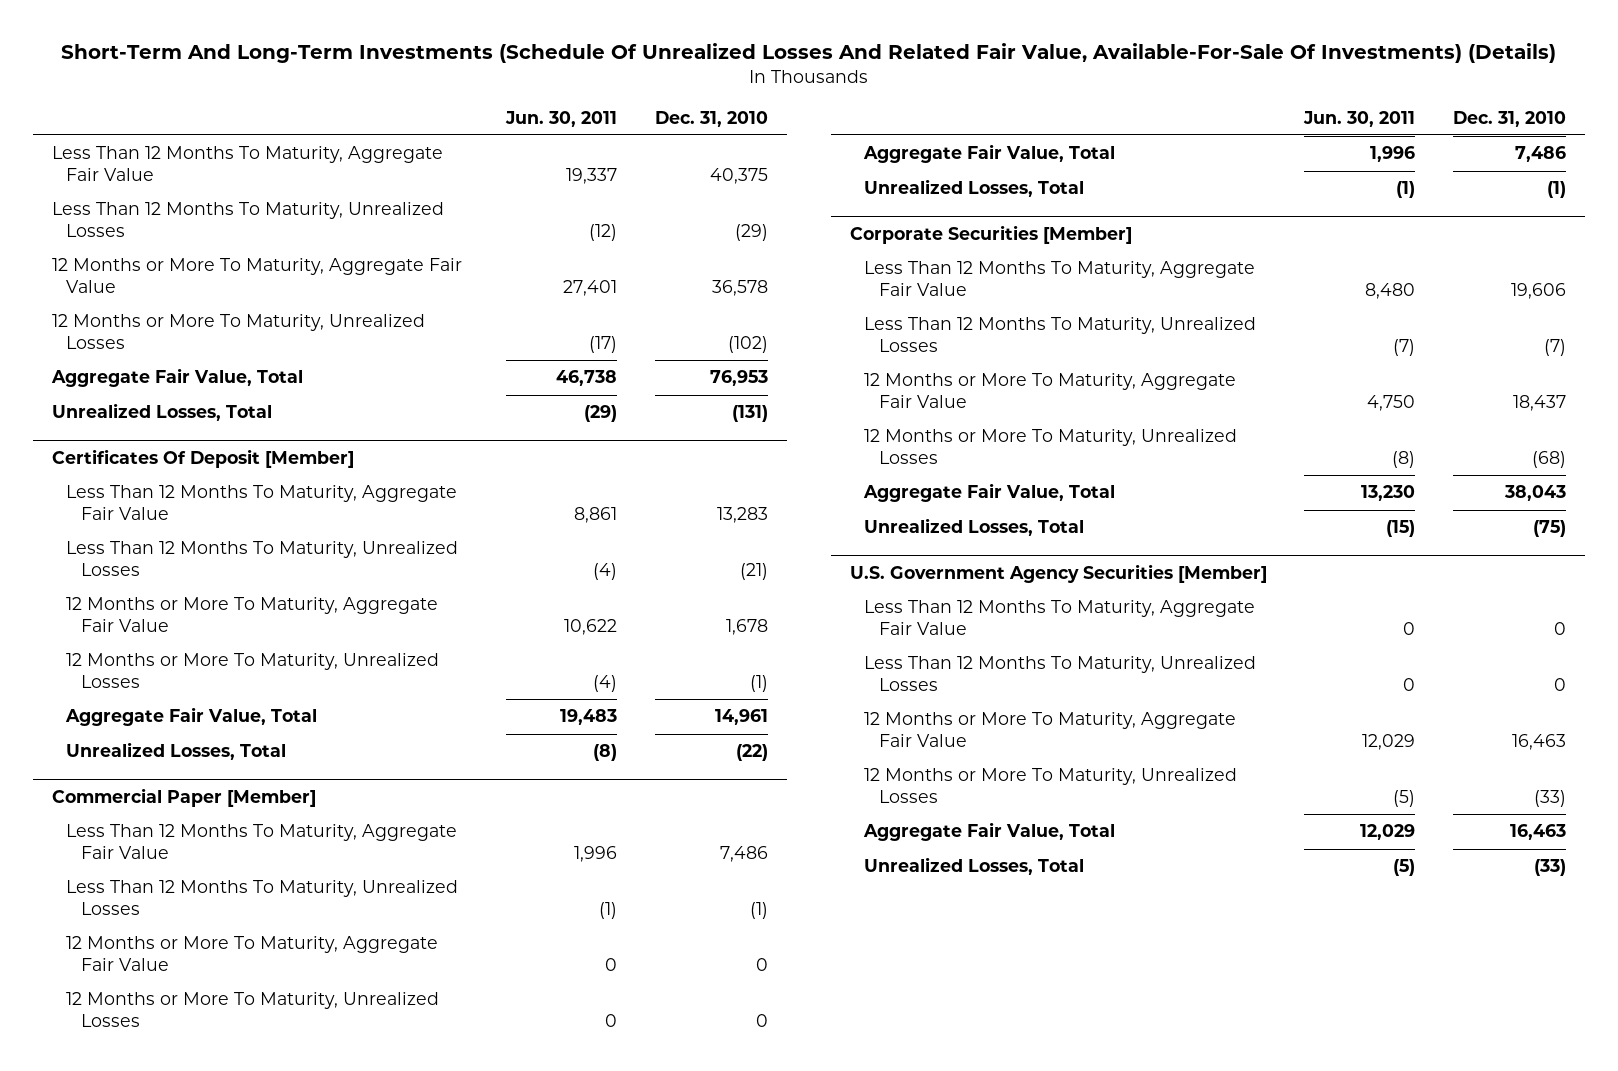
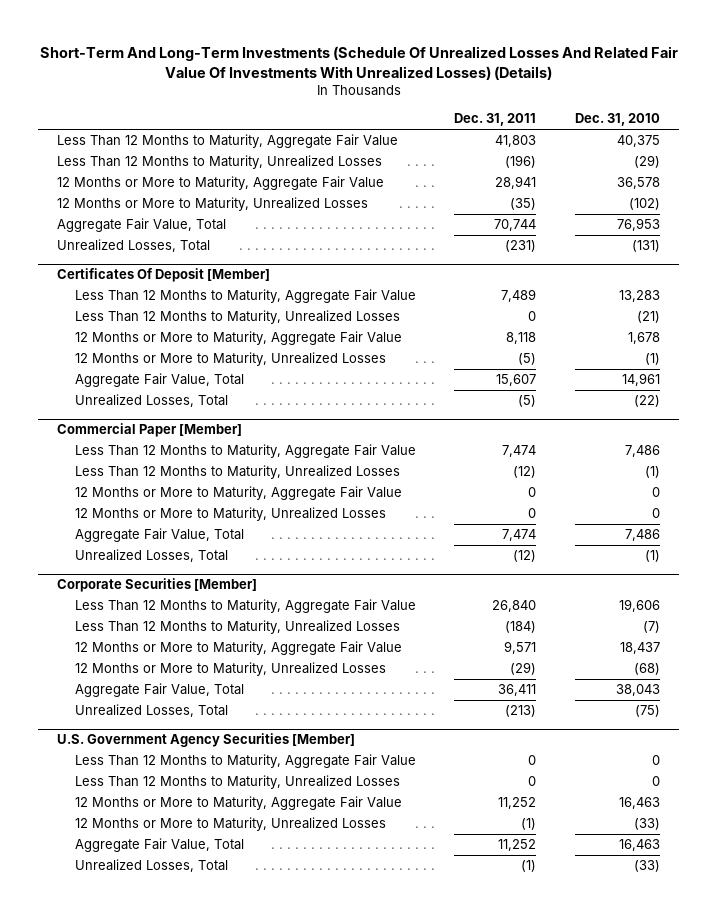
[60,43,1556,64] Short-Term And Long-Term Investments (Schedule Of Unrealized Losses And Related Fair Value, Available-For-Sale Of Investments) (Details) -> [39,46,678,81] Short-Term And Long-Term Investments (Schedule Of Unrealized Losses And Related Fair Value Of Investments With Unrealized Losses) (Details)
[505,110,618,127] Jun. 30, 2011 -> none
none -> [454,113,537,127] Dec. 31, 2011
[51,146,443,181] Less Than 12 Months To Maturity, Aggregate Fair Value -> [57,134,399,149] Less Than 12 Months to Maturity, Aggregate Fair Value
[51,202,444,237] Less Than 12 Months To Maturity, Unrealized Losses -> [57,155,383,170] Less Than 12 Months to Maturity, Unrealized Losses
[51,258,462,293] 12 Months or More To Maturity, Aggregate Fair Value -> [57,176,385,191] 12 Months or More to Maturity, Aggregate Fair Value
[51,314,425,349] 12 Months or More To Maturity, Unrealized Losses -> [57,197,369,212] 12 Months or More to Maturity, Unrealized Losses
[66,485,458,520] Less Than 12 Months To Maturity, Aggregate Fair Value -> [75,289,417,304] Less Than 12 Months to Maturity, Aggregate Fair Value
[66,541,459,576] Less Than 12 Months To Maturity, Unrealized Losses -> [75,310,401,325] Less Than 12 Months to Maturity, Unrealized Losses
[66,597,439,632] 12 Months or More To Maturity, Aggregate Fair Value -> [75,331,403,346] 12 Months or More to Maturity, Aggregate Fair Value
[66,653,440,688] 12 Months or More To Maturity, Unrealized Losses -> [75,352,387,367] 12 Months or More to Maturity, Unrealized Losses
[66,824,458,859] Less Than 12 Months To Maturity, Aggregate Fair Value -> [75,444,417,459] Less Than 12 Months to Maturity, Aggregate Fair Value
[66,880,459,915] Less Than 12 Months To Maturity, Unrealized Losses -> [75,465,401,480] Less Than 12 Months to Maturity, Unrealized Losses
[66,936,439,971] 12 Months or More To Maturity, Aggregate Fair Value -> [75,486,403,501] 12 Months or More to Maturity, Aggregate Fair Value
[66,992,440,1027] 12 Months or More To Maturity, Unrealized Losses -> [75,507,387,522] 12 Months or More to Maturity, Unrealized Losses
[864,261,1256,296] Less Than 12 Months To Maturity, Aggregate Fair Value -> [75,599,417,614] Less Than 12 Months to Maturity, Aggregate Fair Value
[864,317,1257,352] Less Than 12 Months To Maturity, Unrealized Losses -> [75,620,401,635] Less Than 12 Months to Maturity, Unrealized Losses
[864,373,1237,408] 12 Months or More To Maturity, Aggregate Fair Value -> [75,641,403,656] 12 Months or More to Maturity, Aggregate Fair Value
[864,429,1238,464] 12 Months or More To Maturity, Unrealized Losses -> [75,662,387,677] 12 Months or More to Maturity, Unrealized Losses
[864,600,1256,635] Less Than 12 Months To Maturity, Aggregate Fair Value -> [75,754,417,769] Less Than 12 Months to Maturity, Aggregate Fair Value
[864,656,1257,691] Less Than 12 Months To Maturity, Unrealized Losses -> [75,775,401,790] Less Than 12 Months to Maturity, Unrealized Losses
[864,712,1237,747] 12 Months or More To Maturity, Aggregate Fair Value -> [75,796,403,811] 12 Months or More to Maturity, Aggregate Fair Value
[864,768,1238,803] 12 Months or More To Maturity, Unrealized Losses -> [75,817,387,832] 12 Months or More to Maturity, Unrealized Losses

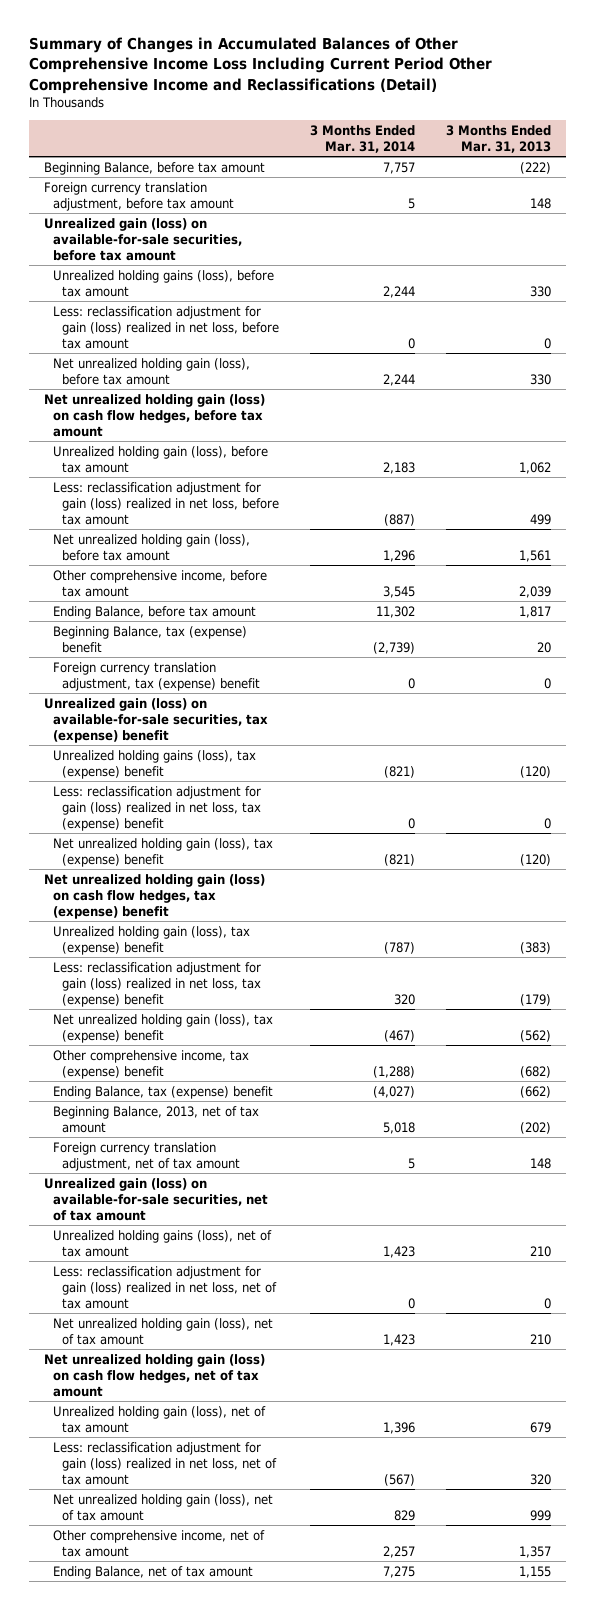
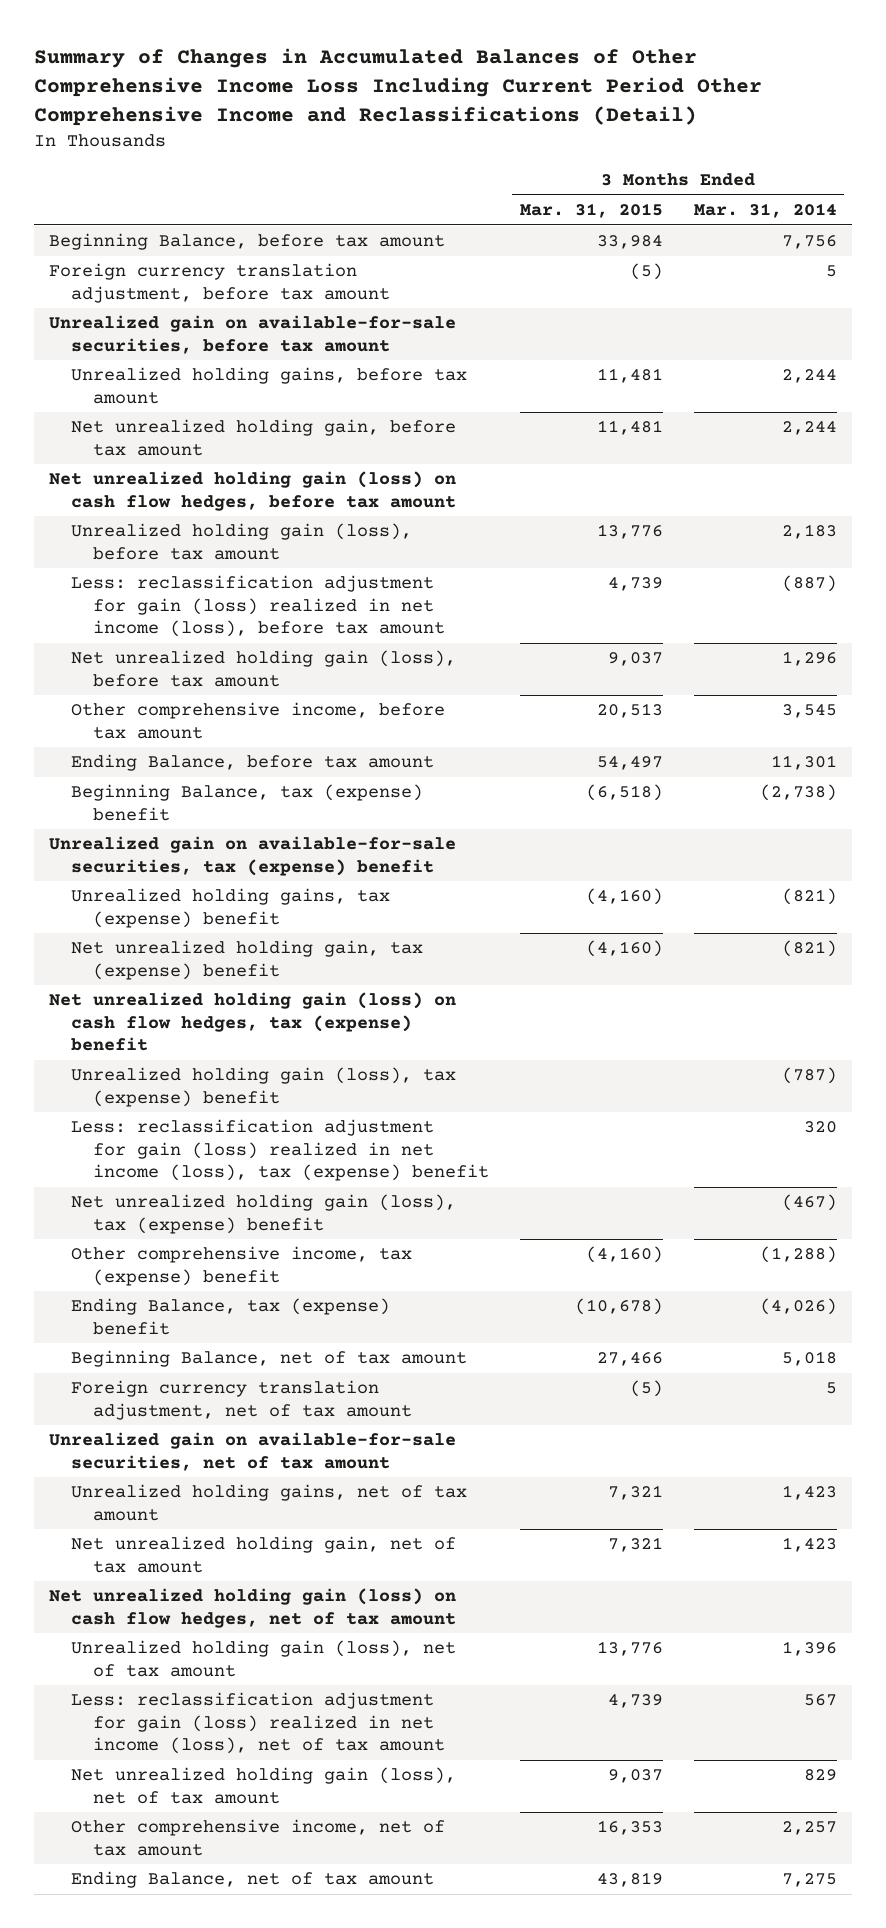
[445,124,551,154] 3 Months Ended Mar. 31, 2013 -> none
none -> [519,203,663,219] Mar. 31, 2015
[383,161,416,174] 7,757 -> [781,235,837,250] 7,756
[53,305,280,349] Less: reclassification adjustment for gain (loss) realized in net loss, before tax amount -> none
[44,217,243,261] Unrealized gain (loss) on available-for-sale securities, before tax amount -> [49,315,457,354] Unrealized gain on available-for-sale securities, before tax amount
[53,269,275,297] Unrealized holding gains (loss), before tax amount -> [71,367,468,404] Unrealized holding gains, before tax amount
[53,357,251,385] Net unrealized holding gain (loss), before tax amount -> [71,419,457,456] Net unrealized holding gain, before tax amount
[53,481,280,525] Less: reclassification adjustment for gain (loss) realized in net loss, before tax amount -> [71,575,446,638] Less: reclassification adjustment for gain (loss) realized in net income (loss), before tax amount
[53,661,261,691] Foreign currency translation adjustment, tax (expense) benefit -> none
[53,785,262,831] Less: reclassification adjustment for gain (loss) realized in net loss, tax (expense) benefit -> none
[376,605,416,618] 11,302 -> [770,755,837,771] 11,301
[373,641,416,654] (2,739) -> [759,784,837,802] (2,738)
[44,697,269,743] Unrealized gain (loss) on available-for-sale securities, tax (expense) benefit -> [49,836,457,876] Unrealized gain on available-for-sale securities, tax (expense) benefit
[53,749,257,779] Unrealized holding gains (loss), tax (expense) benefit -> [71,888,391,928] Unrealized holding gains, tax (expense) benefit
[53,837,274,867] Net unrealized holding gain (loss), tax (expense) benefit -> [71,940,424,980] Net unrealized holding gain, tax (expense) benefit
[53,961,262,1007] Less: reclassification adjustment for gain (loss) realized in net loss, tax (expense) benefit -> [71,1119,490,1182] Less: reclassification adjustment for gain (loss) realized in net income (loss), tax (expense) benefit
[373,1085,416,1098] (4,027) -> [759,1298,837,1316] (4,026)
[53,1105,260,1133] Beginning Balance, 2013, net of tax amount -> [71,1350,468,1368] Beginning Balance, net of tax amount
[53,1265,278,1309] Less: reclassification adjustment for gain (loss) realized in net loss, net of tax amount -> none
[44,1177,269,1221] Unrealized gain (loss) on available-for-sale securities, net of tax amount -> [49,1432,457,1471] Unrealized gain on available-for-sale securities, net of tax amount
[53,1229,273,1257] Unrealized holding gains (loss), net of tax amount -> [71,1484,468,1521] Unrealized holding gains, net of tax amount
[53,1317,274,1345] Net unrealized holding gain (loss), net of tax amount -> [71,1536,457,1573] Net unrealized holding gain, net of tax amount
[53,1441,278,1485] Less: reclassification adjustment for gain (loss) realized in net loss, net of tax amount -> [71,1692,446,1755] Less: reclassification adjustment for gain (loss) realized in net income (loss), net of tax amount
[384,1473,416,1486] (567) -> [803,1694,837,1707] 567

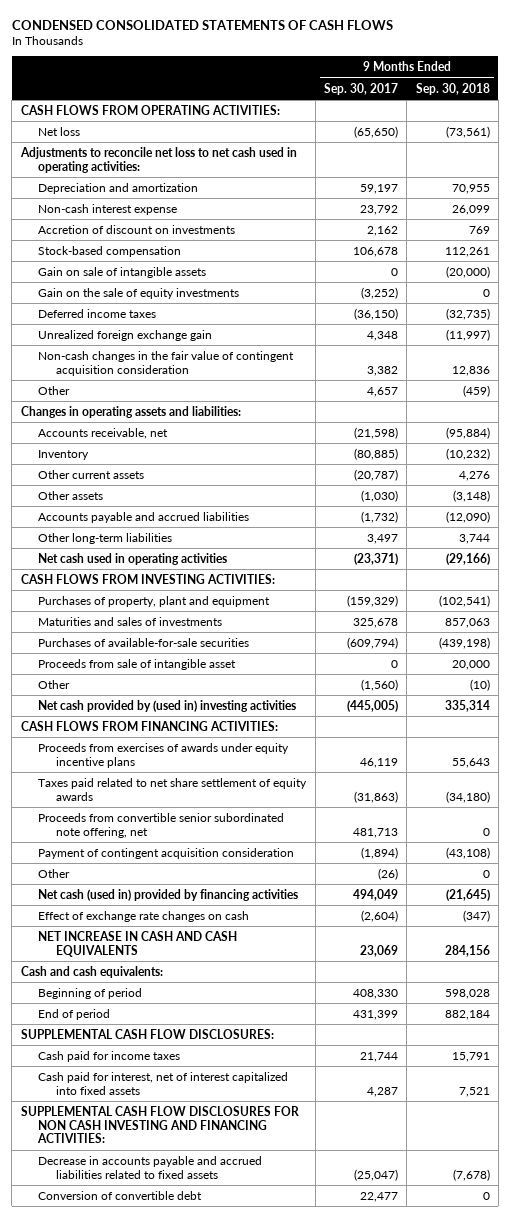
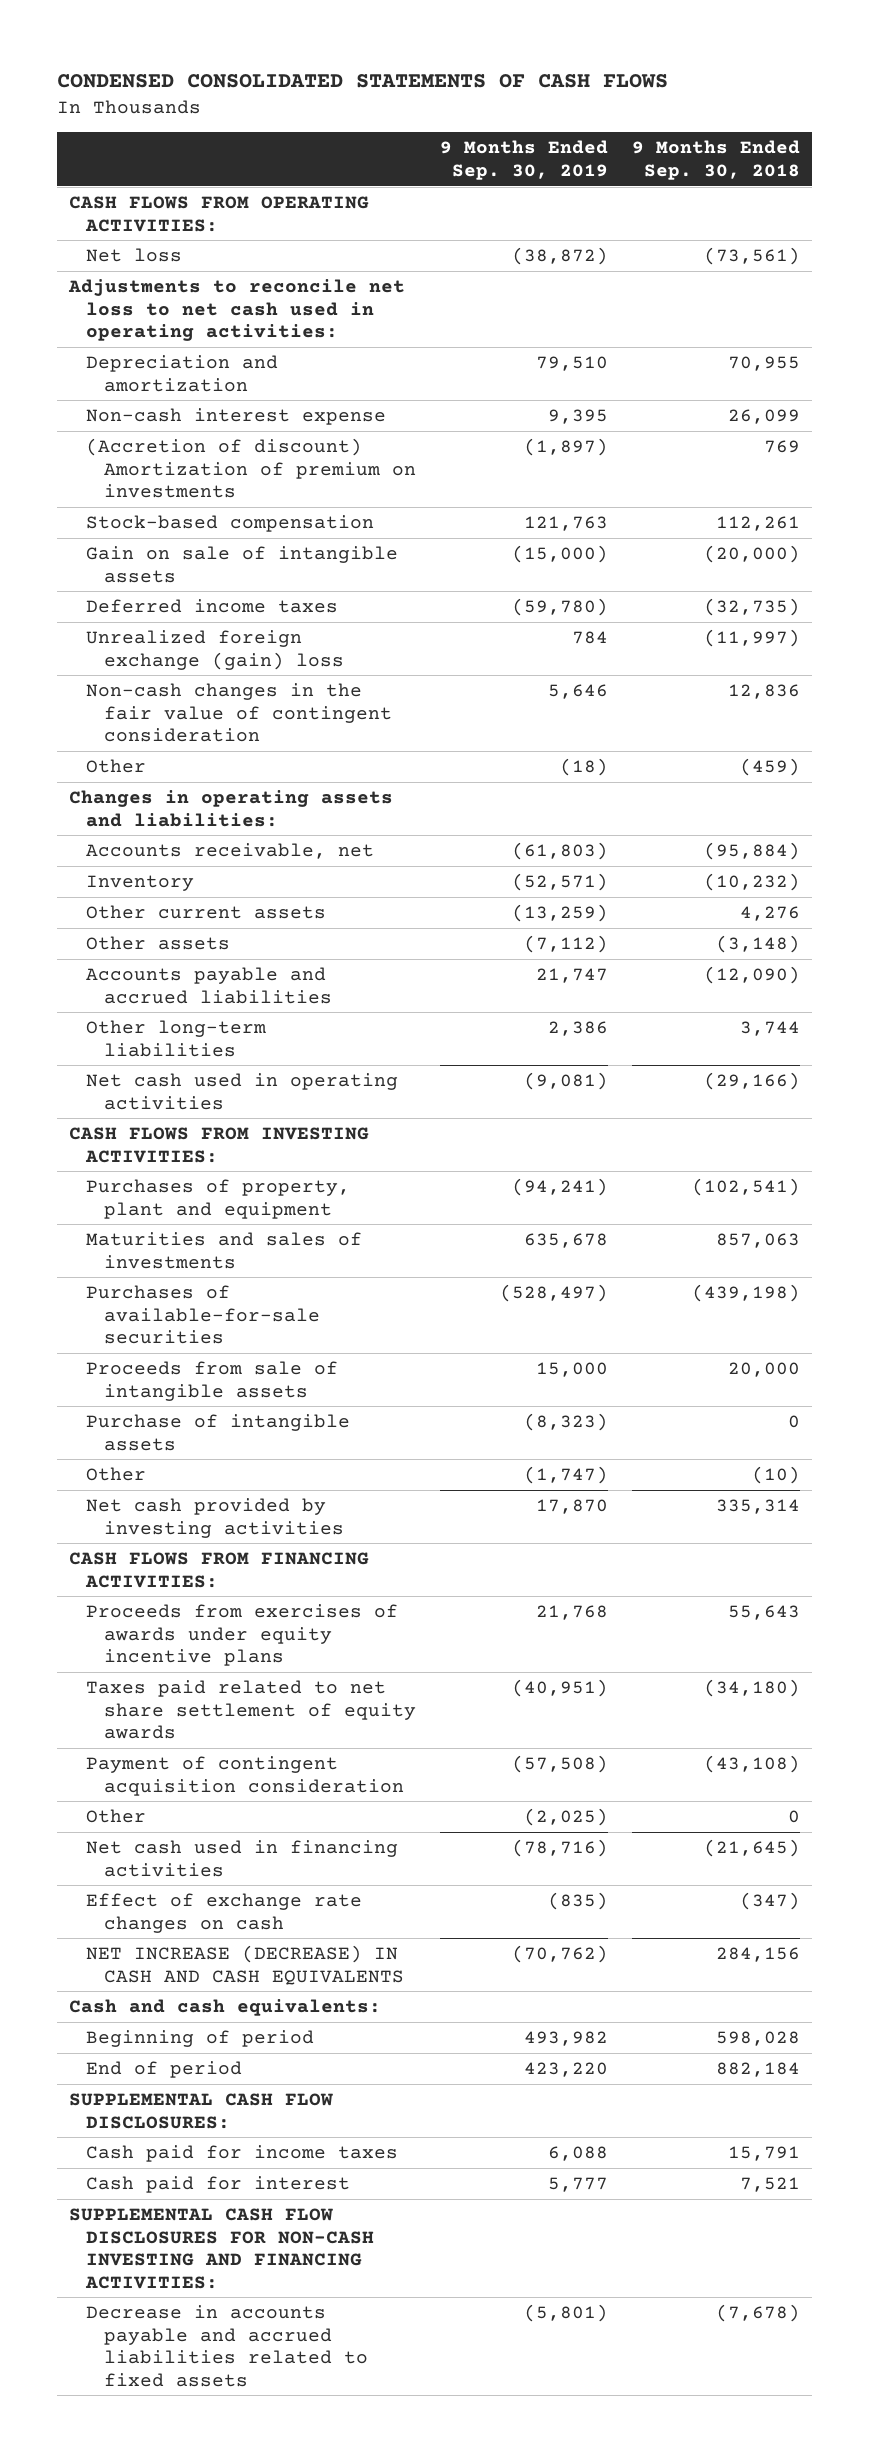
[323,82,398,95] Sep. 30, 2017 -> none
none -> [440,140,609,180] 9 Months Ended Sep. 30, 2019
[38,224,236,234] Accretion of discount on investments -> [86,437,416,499] (Accretion of discount) Amortization of premium on investments
[38,287,240,299] Gain on the sale of equity investments -> none
[38,329,213,341] Unrealized foreign exchange gain -> [86,629,344,670] Unrealized foreign exchange (gain) loss
[38,350,295,376] Non-cash changes in the fair value of contingent acquisition consideration -> [86,682,392,743] Non-cash changes in the fair value of contingent consideration
[38,658,237,670] Proceeds from sale of intangible asset -> [86,1360,339,1401] Proceeds from sale of intangible assets
none -> [86,1413,351,1451] Purchase of intangible assets
[38,699,297,712] Net cash provided by (used in) investing activities -> [86,1497,344,1538] Net cash provided by investing activities
[38,812,285,838] Proceeds from convertible senior subordinated note offering, net -> none
[38,888,299,901] Net cash (used in) provided by financing activities -> [86,1839,399,1877] Net cash used in financing activities
[38,930,238,957] NET INCREASE IN CASH AND CASH EQUIVALENTS -> [86,1944,404,1985] NET INCREASE (DECREASE) IN CASH AND CASH EQUIVALENTS
[38,1071,289,1095] Cash paid for interest, net of interest capitalized into fixed assets -> [86,2175,351,2193] Cash paid for interest
[20,1105,299,1144] SUPPLEMENTAL CASH FLOW DISCLOSURES FOR NON CASH INVESTING AND FINANCING ACTIVITIES: -> [69,2207,375,2289] SUPPLEMENTAL CASH FLOW DISCLOSURES FOR NON-CASH INVESTING AND FINANCING ACTIVITIES:
[38,1190,203,1200] Conversion of convertible debt -> none

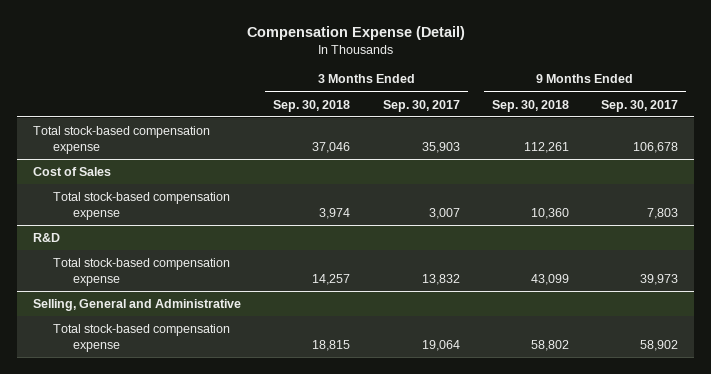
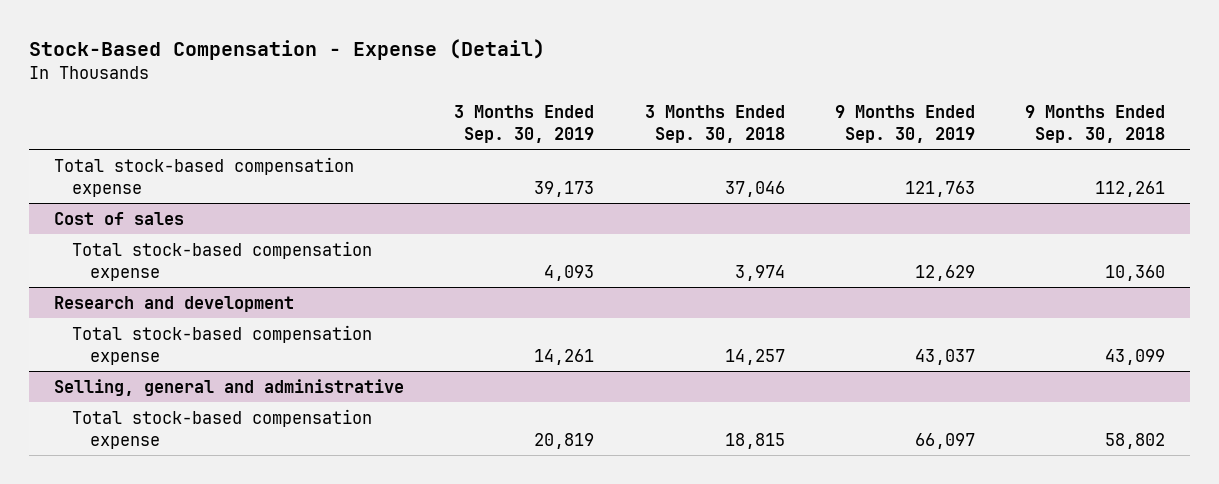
[246,25,465,40] Compensation Expense (Detail) -> [29,38,546,60] Stock-Based Compensation - Expense (Detail)
[382,99,460,112] Sep. 30, 2017 -> none
[600,99,678,112] Sep. 30, 2017 -> none
none -> [454,104,595,144] 3 Months Ended Sep. 30, 2019
none -> [834,104,975,144] 9 Months Ended Sep. 30, 2019
[33,166,112,176] Cost of Sales -> [54,211,185,225] Cost of sales
[33,232,61,242] R&D -> [54,295,295,312] Research and development
[33,298,242,311] Selling, General and Administrative -> [54,378,405,396] Selling, general and administrative

